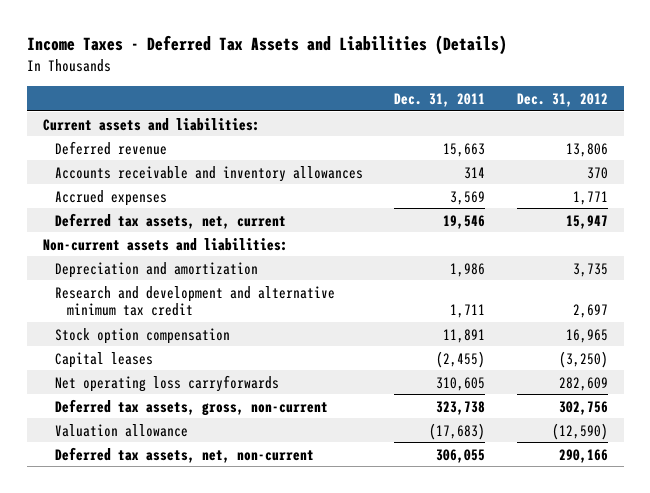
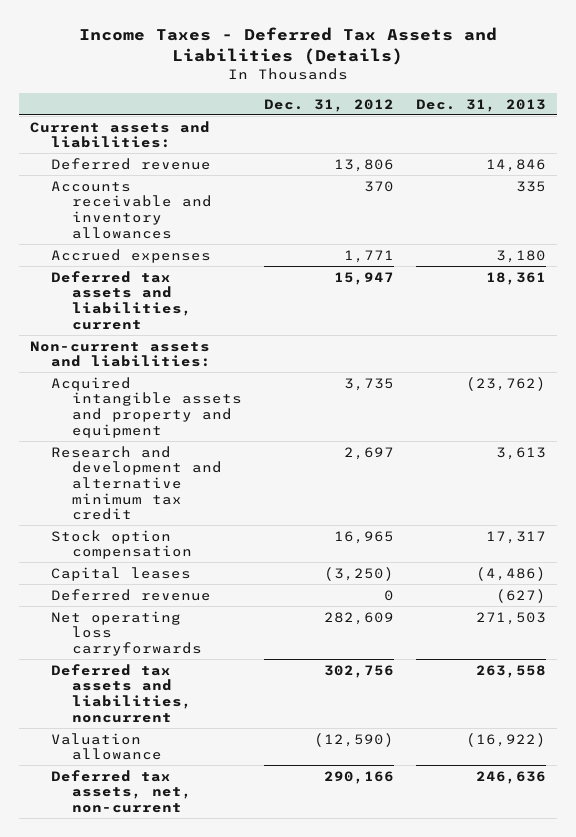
[394,92,486,107] Dec. 31, 2011 -> none
none -> [415,98,546,112] Dec. 31, 2013
[54,212,286,229] Deferred tax assets, net, current -> [50,270,193,330] Deferred tax assets and liabilities, current
[54,261,258,278] Depreciation and amortization -> [50,376,243,438] Acquired intangible assets and property and equipment
none -> [50,588,211,601] Deferred revenue
[54,398,328,416] Deferred tax assets, gross, non-current -> [50,663,193,723] Deferred tax assets and liabilities, noncurrent

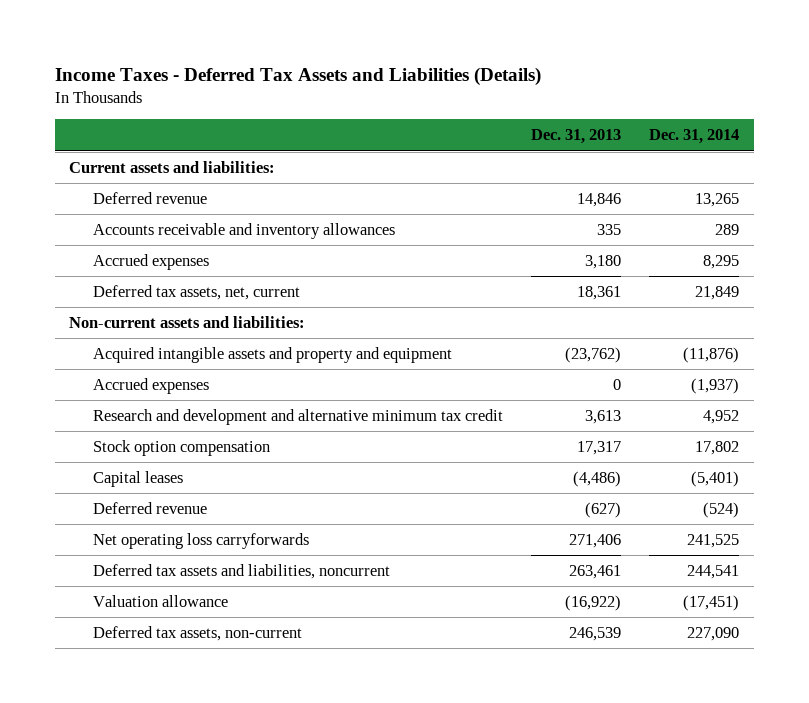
[264,98,395,112] Dec. 31, 2012 -> none
none -> [649,129,740,145] Dec. 31, 2014
[50,270,193,330] Deferred tax assets and liabilities, current -> [93,285,301,301] Deferred tax assets, net, current
none -> [93,378,210,395] Accrued expenses
[475,611,546,625] 271,503 -> [569,534,622,549] 271,406
[475,664,546,678] 263,558 -> [569,565,622,580] 263,461
[50,769,193,813] Deferred tax assets, net, non-current -> [93,626,303,642] Deferred tax assets, non-current
[475,770,546,784] 246,636 -> [569,627,622,642] 246,539

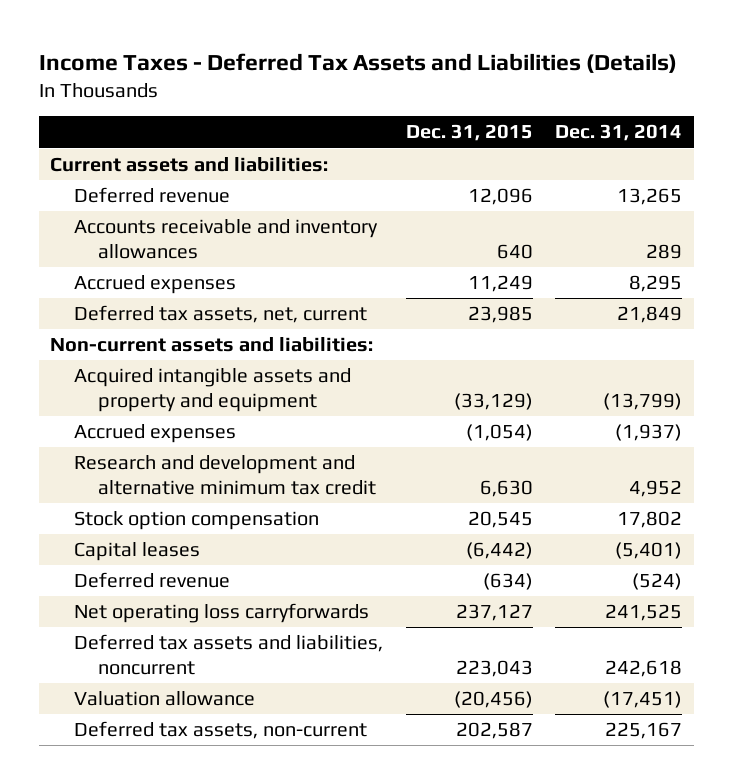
[531,129,622,145] Dec. 31, 2013 -> none
none -> [405,124,533,142] Dec. 31, 2015
[683,347,740,364] (11,876) -> [603,393,683,411] (13,799)
[687,565,740,580] 244,541 -> [605,660,683,678] 242,618
[687,627,740,642] 227,090 -> [605,722,683,740] 225,167

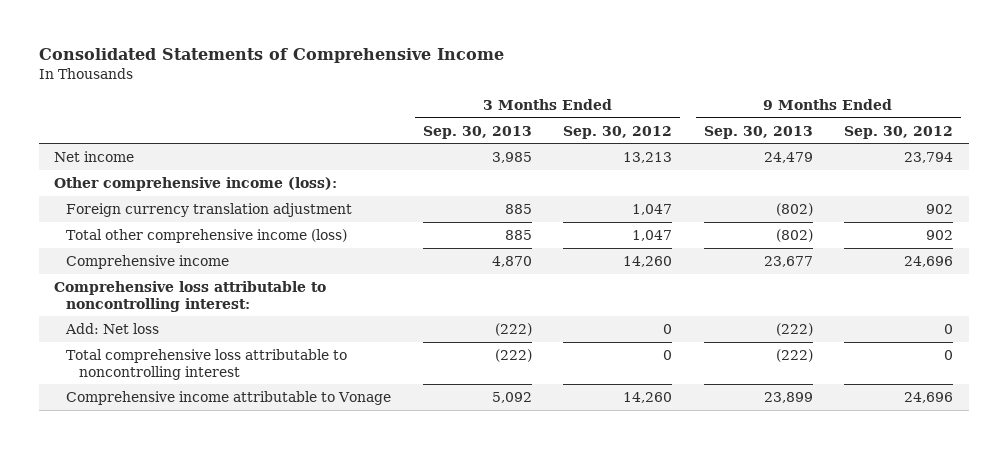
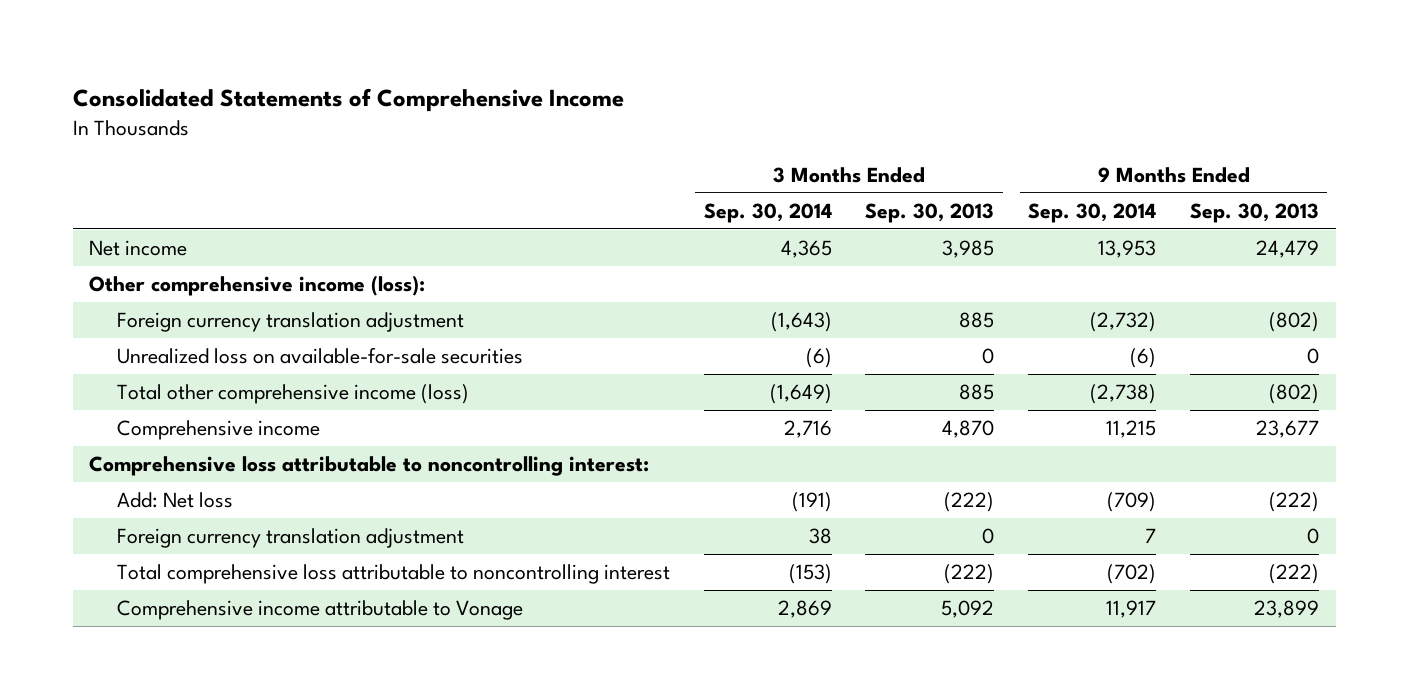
[563,125,673,139] Sep. 30, 2012 -> none
[844,125,954,139] Sep. 30, 2012 -> none
none -> [703,202,832,223] Sep. 30, 2014
none -> [1028,202,1157,223] Sep. 30, 2014
none -> [116,347,523,365] Unrealized loss on available-for-sale securities
none -> [116,528,464,549] Foreign currency translation adjustment

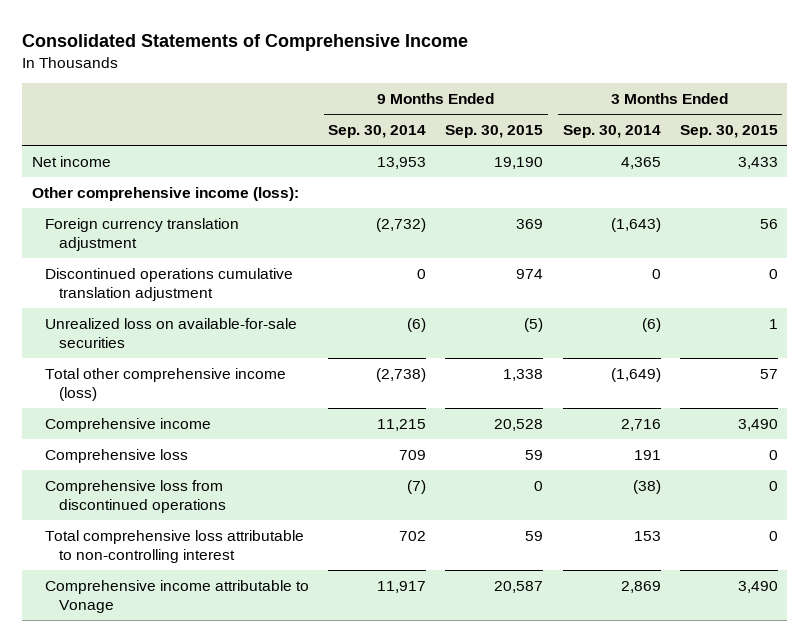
[865,202,995,223] Sep. 30, 2013 -> none
[1189,202,1319,223] Sep. 30, 2013 -> none
none -> [445,125,544,139] Sep. 30, 2015
none -> [679,125,778,139] Sep. 30, 2015
none -> [45,267,294,301] Discontinued operations cumulative translation adjustment
[89,456,650,477] Comprehensive loss attributable to noncontrolling interest: -> none
[116,528,464,549] Foreign currency translation adjustment -> none
[116,492,233,509] Add: Net loss -> [45,448,189,463] Comprehensive loss
[791,492,832,513] (191) -> [633,449,661,460] 191
[1107,492,1157,513] (709) -> [399,449,427,460] 709
none -> [45,479,226,513] Comprehensive loss from discontinued operations
[116,564,670,585] Total comprehensive loss attributable to noncontrolling interest -> [45,529,305,563] Total comprehensive loss attributable to non-controlling interest
[788,564,832,585] (153) -> [633,530,661,541] 153
[1107,564,1157,585] (702) -> [399,530,427,541] 702

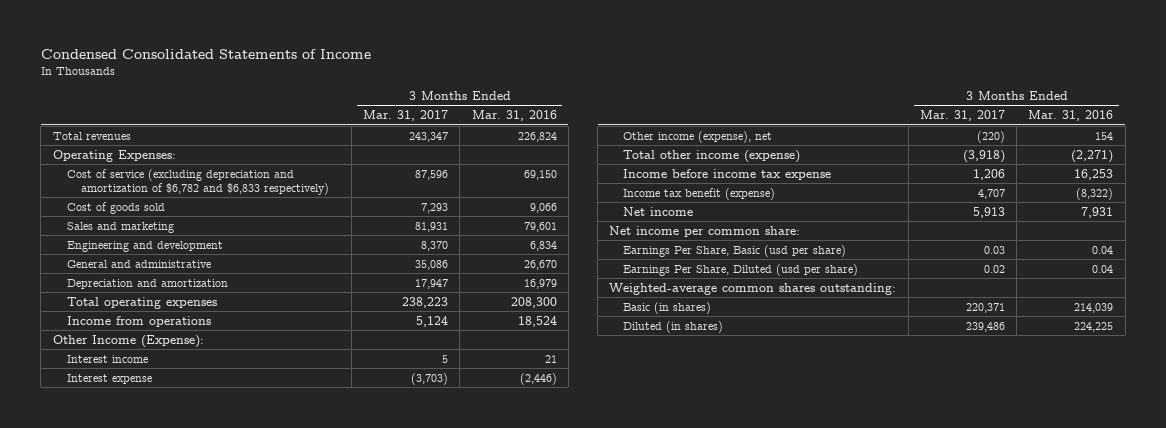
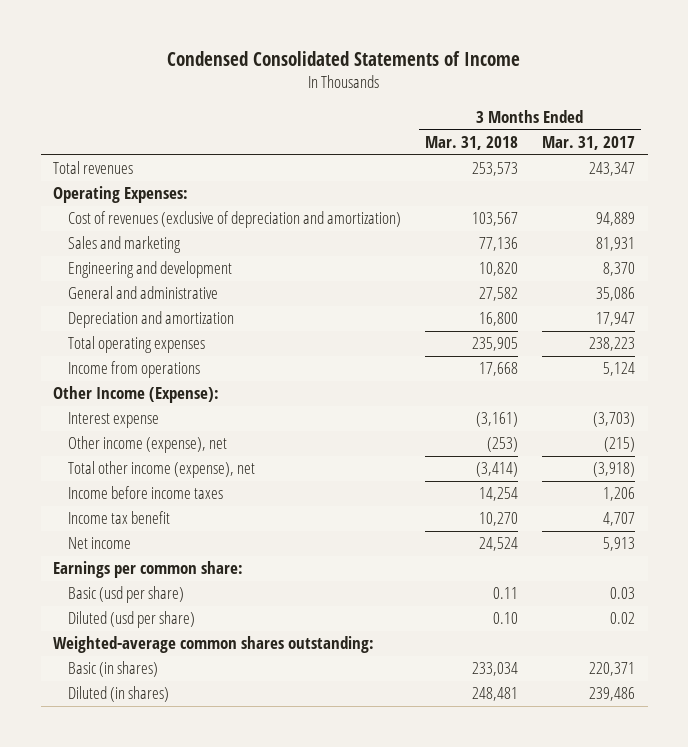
[471,110,557,122] Mar. 31, 2016 -> none
none -> [425,135,519,150] Mar. 31, 2018
[66,168,329,195] Cost of service (excluding depreciation and amortization of $6,782 and $6,833 respectively) -> none
[66,201,165,214] Cost of goods sold -> none
none -> [68,211,402,229] Cost of revenues (exclusive of depreciation and amortization)
[66,354,148,363] Interest income -> none
[976,130,1005,143] (220) -> [604,437,636,453] (215)
[623,149,801,163] Total other income (expense) -> [68,461,256,479] Total other income (expense), net
[623,168,832,180] Income before income tax expense -> [68,486,224,500] Income before income taxes
[623,187,776,200] Income tax benefit (expense) -> [68,511,171,525] Income tax benefit
[609,225,801,237] Net income per common share: -> [52,561,243,579] Earnings per common share:
[623,244,847,257] Earnings Per Share, Basic (usd per share) -> [68,586,185,604] Basic (usd per share)
[623,263,859,276] Earnings Per Share, Diluted (usd per share) -> [68,611,196,629] Diluted (usd per share)

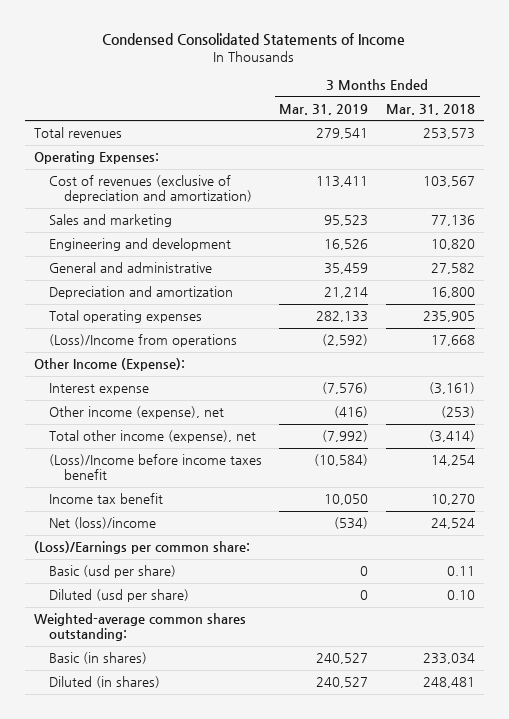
[542,135,636,150] Mar. 31, 2017 -> none
none -> [279,103,369,115] Mar. 31, 2019
[68,361,201,379] Income from operations -> [48,334,237,348] (Loss)/Income from operations
[68,486,224,500] Income before income taxes -> [48,454,262,481] (Loss)/Income before income taxes benefit
[68,537,132,550] Net income -> [48,517,156,530] Net (loss)/income
[52,561,243,579] Earnings per common share: -> [33,541,250,555] (Loss)/Earnings per common share:

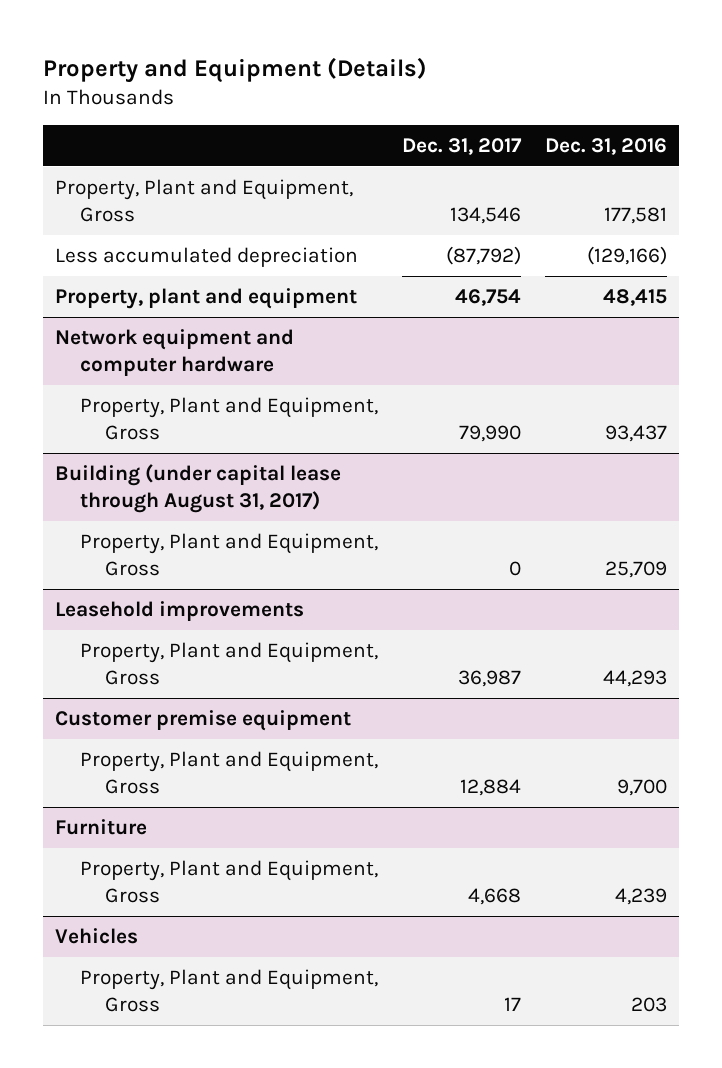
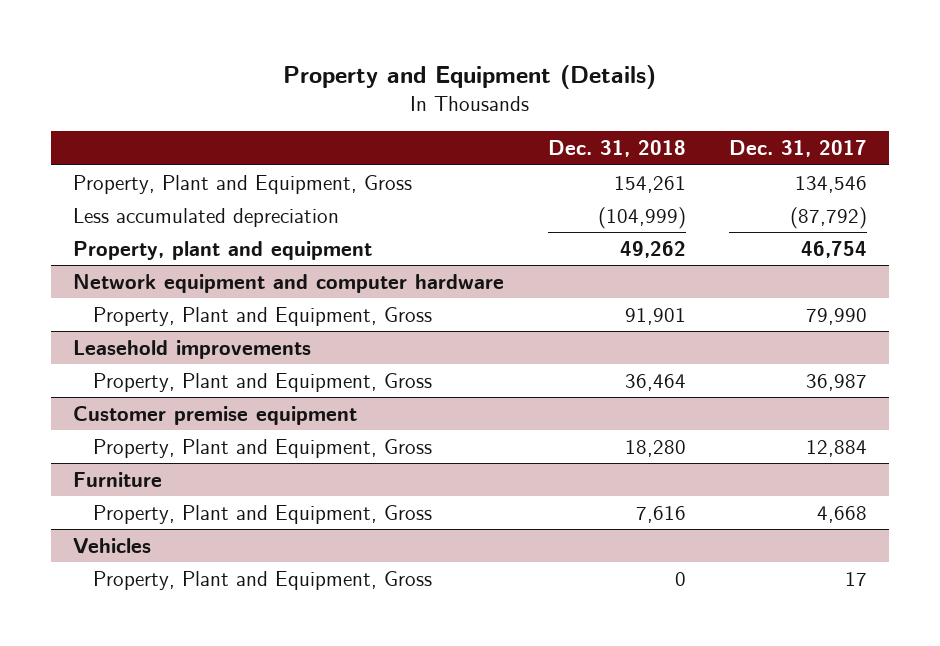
[544,137,667,155] Dec. 31, 2016 -> none
none -> [547,140,686,158] Dec. 31, 2018
[54,464,341,514] Building (under capital lease through August 31, 2017) -> none
[80,533,379,577] Property, Plant and Equipment, Gross -> none

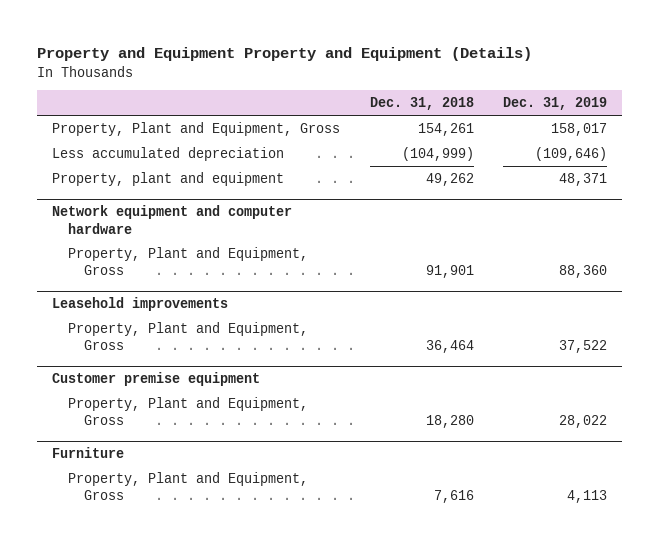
[283,65,657,90] Property and Equipment (Details) -> [37,47,533,62] Property and Equipment Property and Equipment (Details)
[729,140,868,158] Dec. 31, 2017 -> none
none -> [503,97,608,111] Dec. 31, 2019
[73,537,152,554] Vehicles -> none
[92,570,432,590] Property, Plant and Equipment, Gross -> none

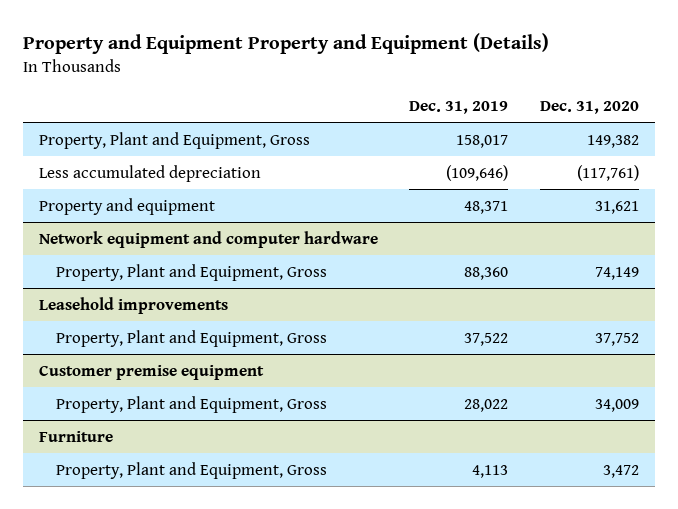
[369,97,474,111] Dec. 31, 2018 -> none
none -> [539,100,639,114] Dec. 31, 2020
[51,171,284,186] Property, plant and equipment -> [38,197,215,215] Property and equipment

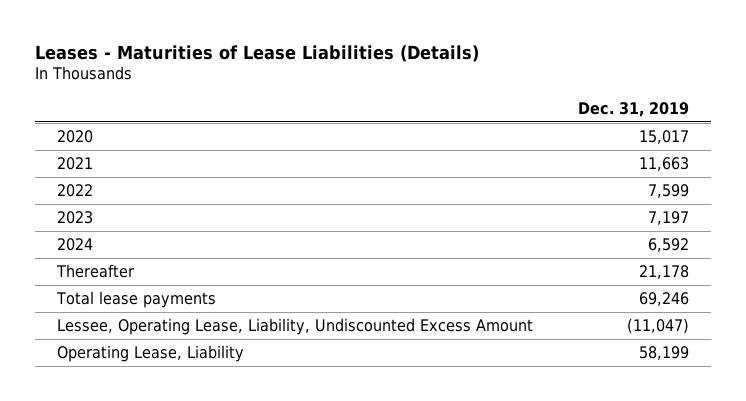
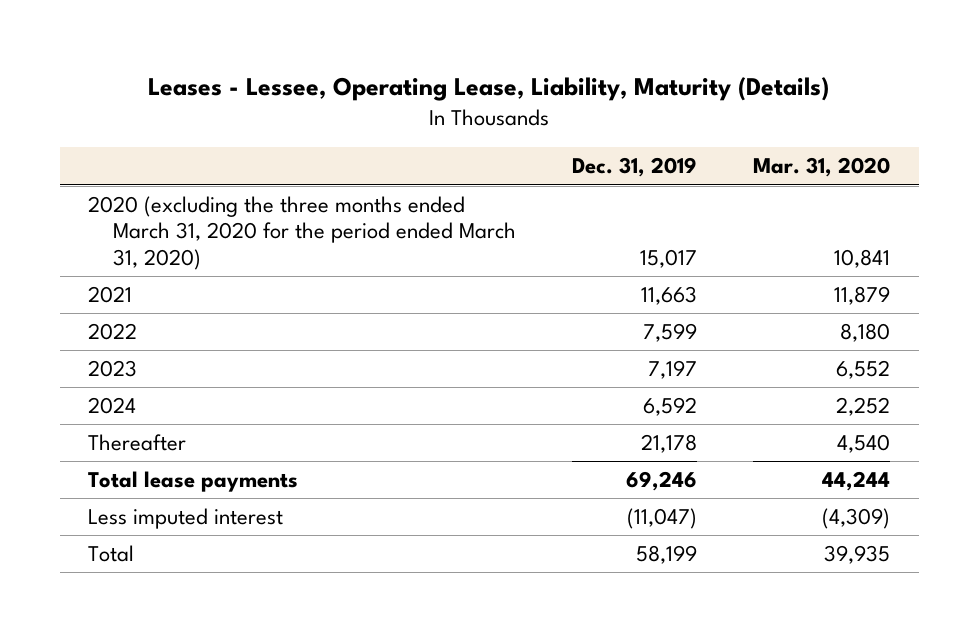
[34,44,479,62] Leases - Maturities of Lease Liabilities (Details) -> [148,76,830,101] Leases - Lessee, Operating Lease, Liability, Maturity (Details)
none -> [753,157,891,178] Mar. 31, 2020
[57,130,94,144] 2020 -> [88,196,516,270] 2020 (excluding the three months ended March 31, 2020 for the period ended March 31, 2020)
[57,318,534,336] Lessee, Operating Lease, Liability, Undiscounted Excess Amount -> [88,508,284,530] Less imputed interest
[57,345,245,363] Operating Lease, Liability -> [88,545,135,563] Total

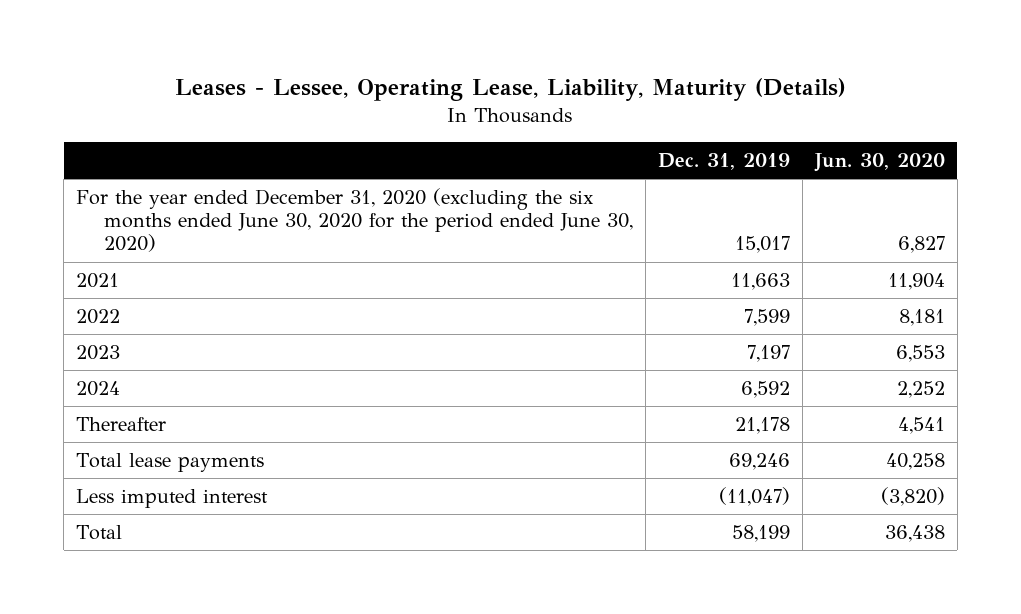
[753,157,891,178] Mar. 31, 2020 -> none
none -> [813,152,945,172] Jun. 30, 2020
[88,196,516,270] 2020 (excluding the three months ended March 31, 2020 for the period ended March 31, 2020) -> [76,188,634,253] For the year ended December 31, 2020 (excluding the six months ended June 30, 2020 for the period ended June 30, 2020)

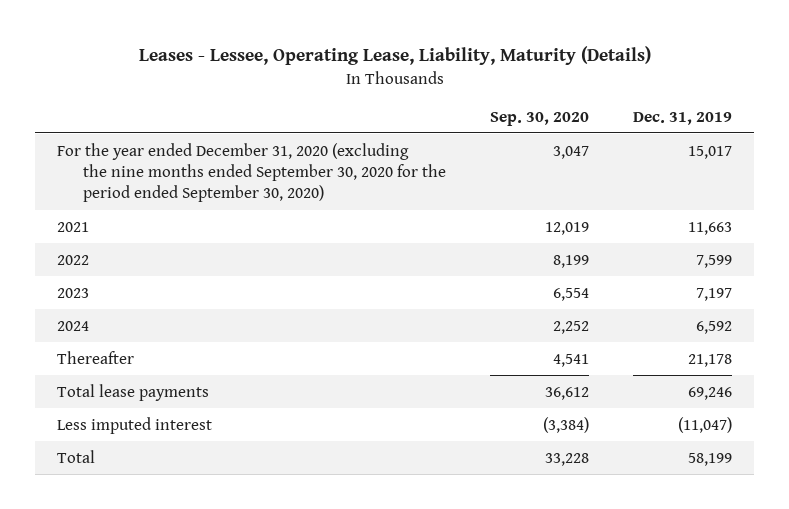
[813,152,945,172] Jun. 30, 2020 -> none
none -> [489,111,589,126] Sep. 30, 2020
[76,188,634,253] For the year ended December 31, 2020 (excluding the six months ended June 30, 2020 for the period ended June 30, 2020) -> [57,142,446,203] For the year ended December 31, 2020 (excluding the nine months ended September 30, 2020 for the period ended September 30, 2020)

